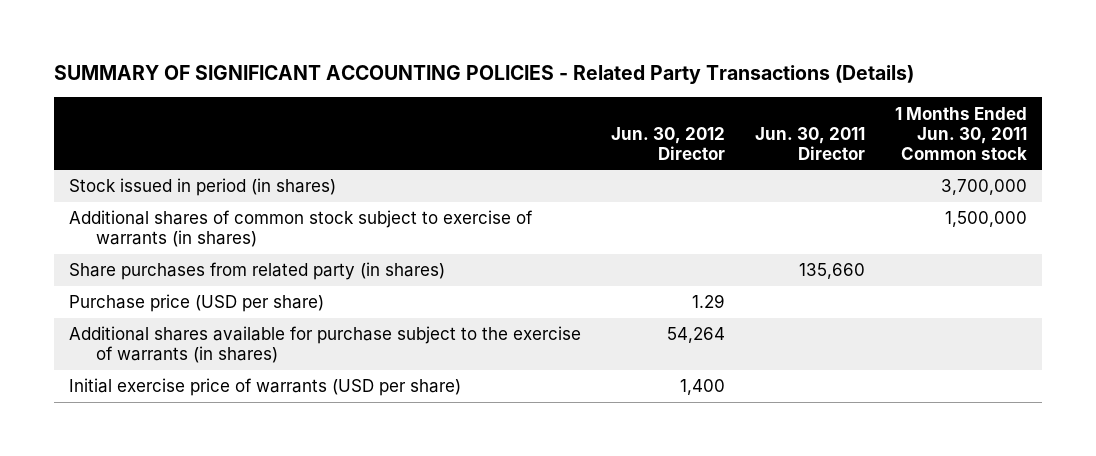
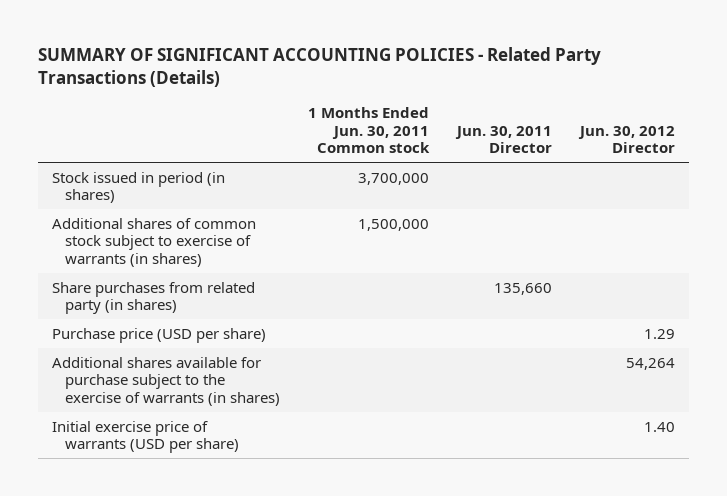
[679,379,725,396] 1,400 -> [643,421,675,432] 1.40

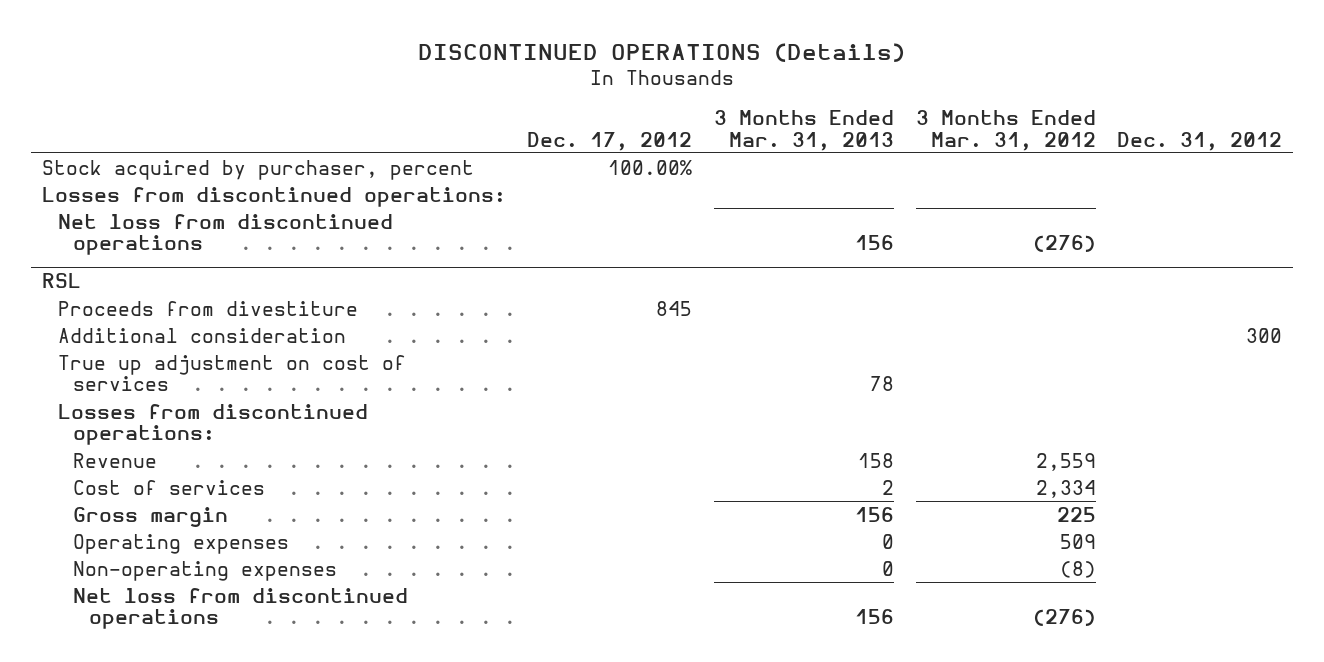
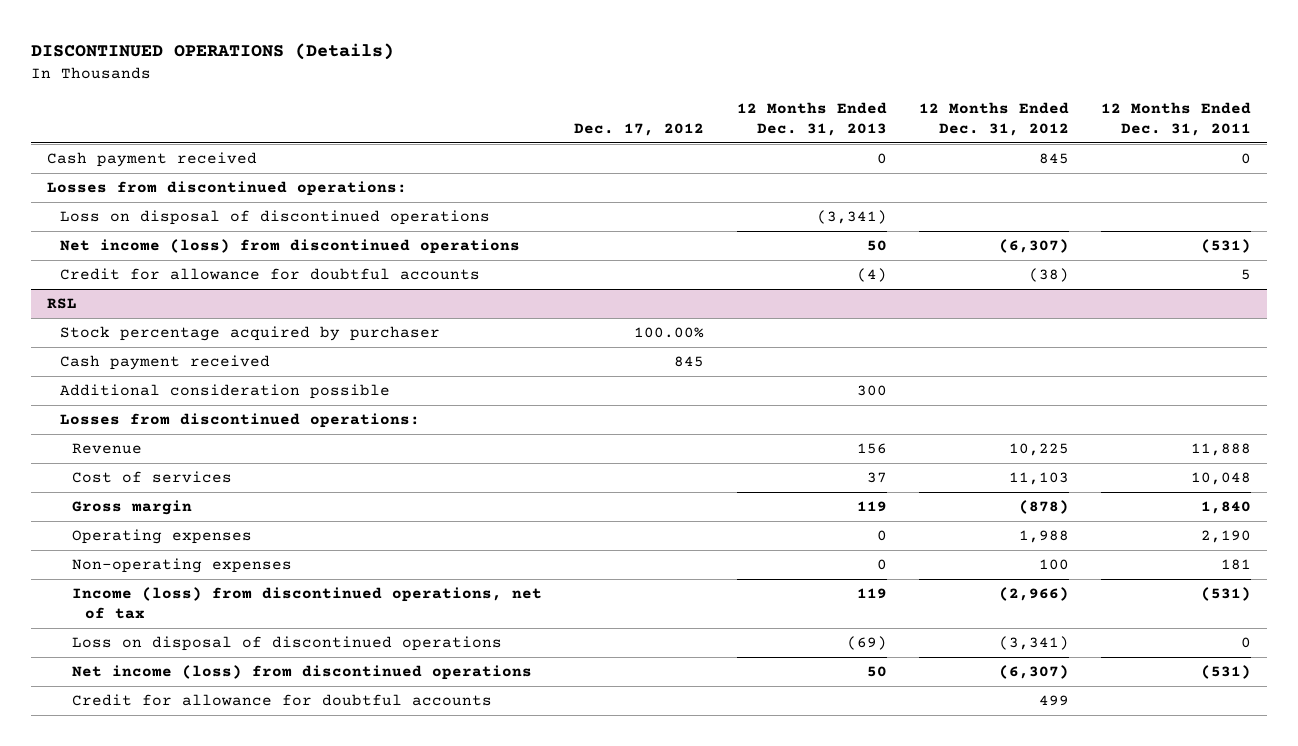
[713,109,894,151] 3 Months Ended Mar. 31, 2013 -> none
[915,109,1096,151] 3 Months Ended Mar. 31, 2012 -> none
[1117,131,1283,151] Dec. 31, 2012 -> none
none -> [736,102,887,136] 12 Months Ended Dec. 31, 2013
none -> [918,102,1069,136] 12 Months Ended Dec. 31, 2012
none -> [1100,102,1251,136] 12 Months Ended Dec. 31, 2011
[41,159,474,180] Stock acquired by purchaser, percent -> none
none -> [46,152,257,168] Cash payment received
none -> [59,210,490,226] Loss on disposal of discontinued operations
[57,213,393,256] Net loss from discontinued operations -> [59,239,520,255] Net income (loss) from discontinued operations
none -> [59,268,480,281] Credit for allowance for doubtful accounts
[57,354,406,392] True up adjustment on cost of services -> none
none -> [59,326,440,342] Stock percentage acquired by purchaser
[57,300,358,316] Proceeds from divestiture -> [59,355,270,371] Cash payment received
[57,327,346,343] Additional consideration -> [59,384,390,400] Additional consideration possible
none -> [72,587,543,619] Income (loss) from discontinued operations, net of tax
none -> [72,636,503,652] Loss on disposal of discontinued operations
[73,587,409,630] Net loss from discontinued operations -> [72,665,533,681] Net income (loss) from discontinued operations
none -> [72,694,493,707] Credit for allowance for doubtful accounts

